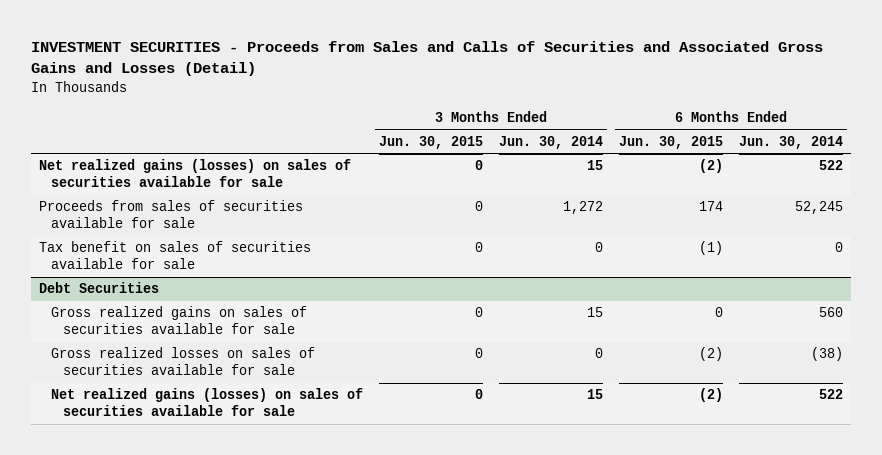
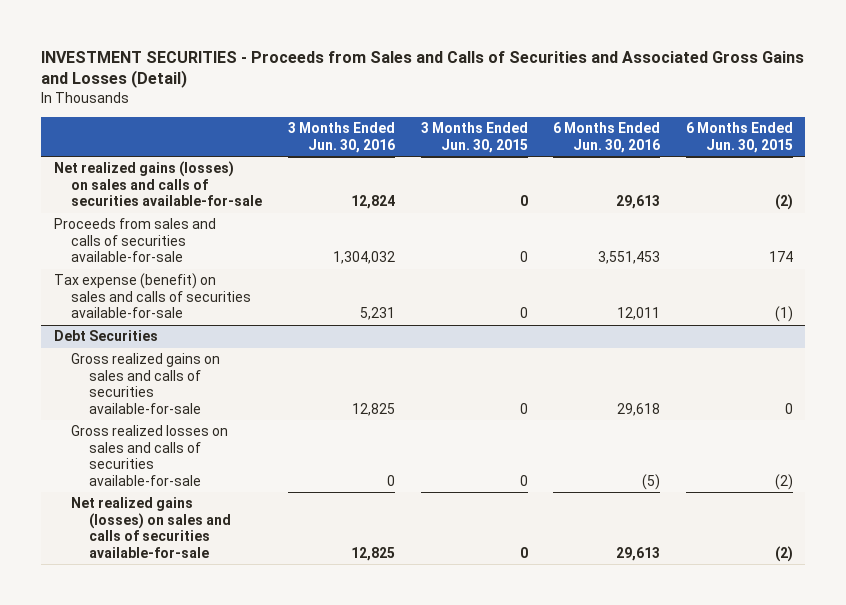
[499,135,604,149] Jun. 30, 2014 -> none
[739,135,844,149] Jun. 30, 2014 -> none
none -> [287,122,395,153] 3 Months Ended Jun. 30, 2016
none -> [553,122,661,153] 6 Months Ended Jun. 30, 2016
[39,159,352,188] Net realized gains (losses) on sales of securities available for sale -> [53,161,263,207] Net realized gains (losses) on sales and calls of securities available-for-sale
[39,200,304,229] Proceeds from sales of securities available for sale -> [53,218,216,263] Proceeds from sales and calls of securities available-for-sale
[39,241,312,270] Tax benefit on sales of securities available for sale -> [53,273,252,319] Tax expense (benefit) on sales and calls of securities available-for-sale
[51,306,308,335] Gross realized gains on sales of securities available for sale -> [71,353,221,414] Gross realized gains on sales and calls of securities available-for-sale
[51,347,316,376] Gross realized losses on sales of securities available for sale -> [71,425,229,486] Gross realized losses on sales and calls of securities available-for-sale
[51,388,364,417] Net realized gains (losses) on sales of securities available for sale -> [71,497,232,558] Net realized gains (losses) on sales and calls of securities available-for-sale

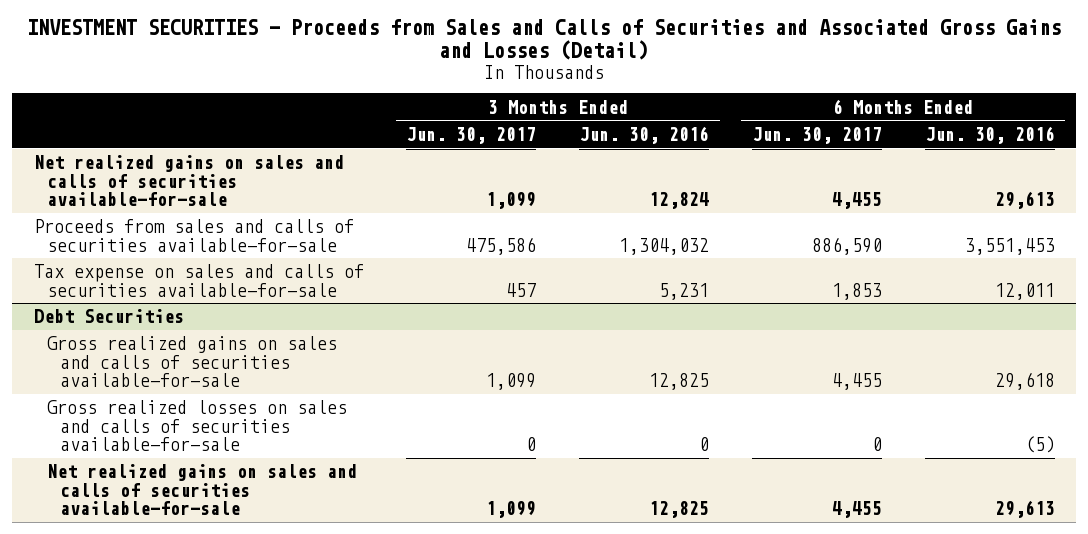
[420,122,528,153] 3 Months Ended Jun. 30, 2015 -> none
[685,122,793,153] 6 Months Ended Jun. 30, 2015 -> none
none -> [406,126,537,144] Jun. 30, 2017
none -> [751,126,882,144] Jun. 30, 2017
[53,161,263,207] Net realized gains (losses) on sales and calls of securities available-for-sale -> [33,155,344,207] Net realized gains on sales and calls of securities available-for-sale
[53,273,252,319] Tax expense (benefit) on sales and calls of securities available-for-sale -> [33,264,364,297] Tax expense on sales and calls of securities available-for-sale
[71,497,232,558] Net realized gains (losses) on sales and calls of securities available-for-sale -> [47,464,358,516] Net realized gains on sales and calls of securities available-for-sale

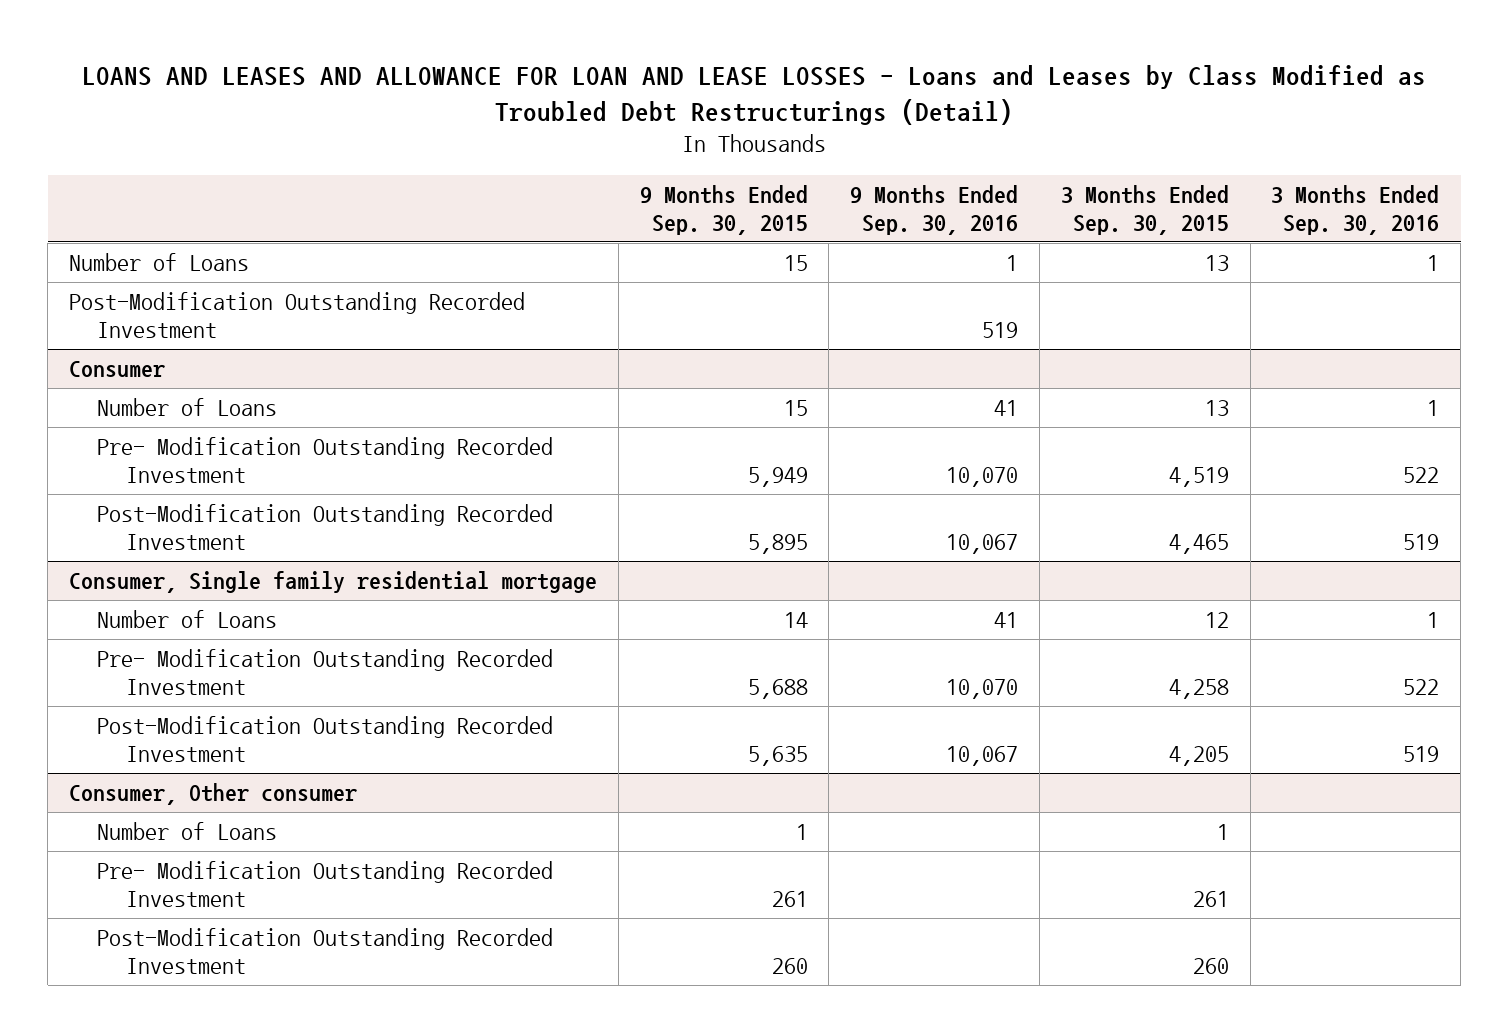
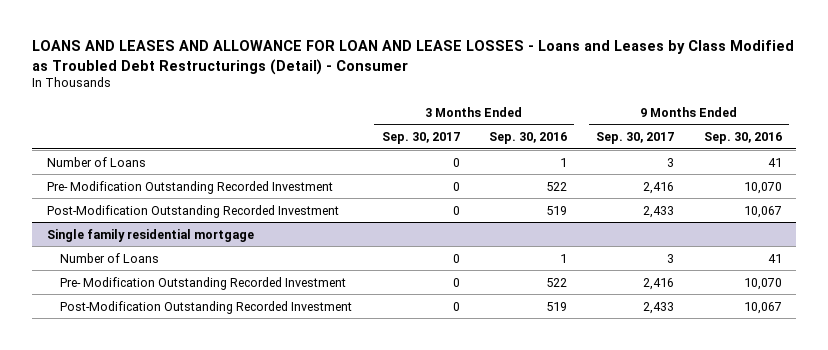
[82,64,1427,125] LOANS AND LEASES AND ALLOWANCE FOR LOAN AND LEASE LOSSES - Loans and Leases by Class Modified as Troubled Debt Restructurings (Detail) -> [32,40,795,75] LOANS AND LEASES AND ALLOWANCE FOR LOAN AND LEASE LOSSES - Loans and Leases by Class Modified as Troubled Debt Restructurings (Detail) - Consumer
[639,184,808,235] 9 Months Ended Sep. 30, 2015 -> none
[1060,184,1229,235] 3 Months Ended Sep. 30, 2015 -> none
none -> [381,132,460,145] Sep. 30, 2017
none -> [596,132,675,145] Sep. 30, 2017
[68,252,249,271] Number of Loans -> none
[68,291,525,338] Post-Modification Outstanding Recorded Investment -> none
[68,360,165,377] Consumer -> none
[68,570,597,593] Consumer, Single family residential mortgage -> [46,228,254,242] Single family residential mortgage
[68,782,357,805] Consumer, Other consumer -> none
[97,821,278,840] Number of Loans -> none
[97,860,554,907] Pre- Modification Outstanding Recorded Investment -> none
[97,927,554,974] Post-Modification Outstanding Recorded Investment -> none

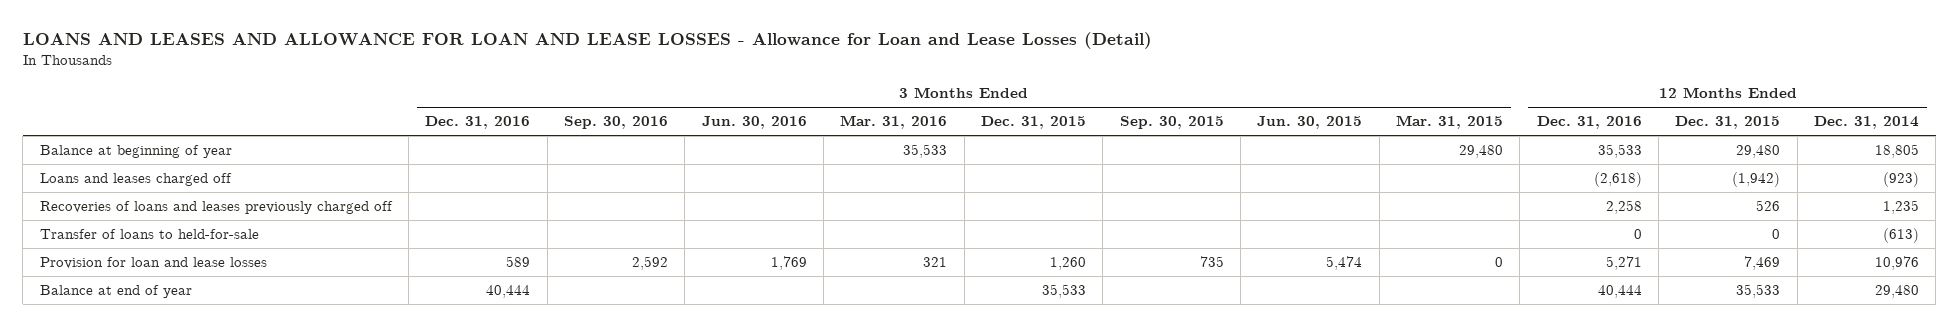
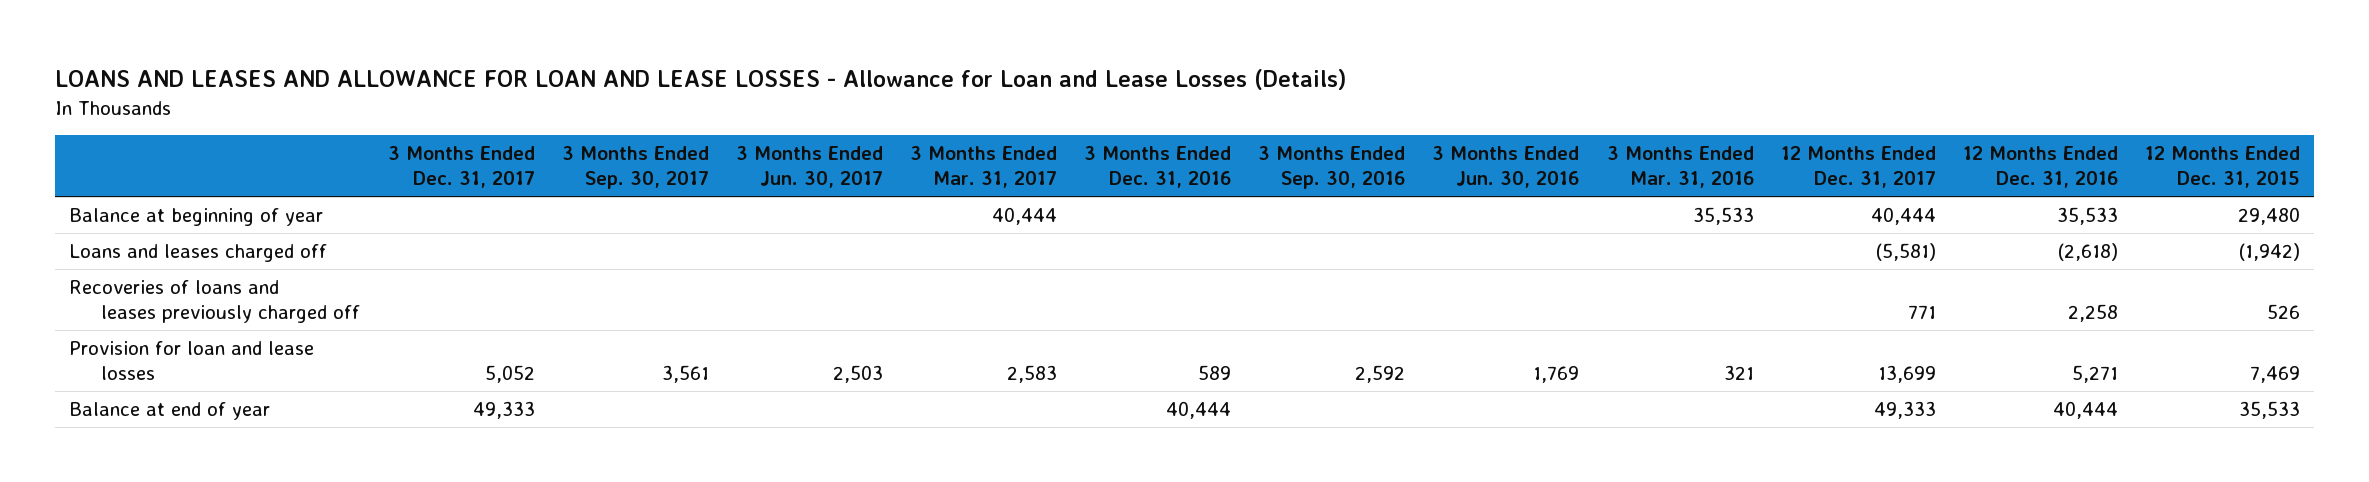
[22,32,1152,50] LOANS AND LEASES AND ALLOWANCE FOR LOAN AND LEASE LOSSES - Allowance for Loan and Lease Losses (Detail) -> [55,69,1347,91] LOANS AND LEASES AND ALLOWANCE FOR LOAN AND LEASE LOSSES - Allowance for Loan and Lease Losses (Details)
[981,116,1087,130] Dec. 31, 2015 -> none
[1119,116,1224,130] Sep. 30, 2015 -> none
[1257,116,1363,130] Jun. 30, 2015 -> none
[1396,115,1504,130] Mar. 31, 2015 -> none
[1814,116,1920,130] Dec. 31, 2014 -> none
none -> [387,146,535,189] 3 Months Ended Dec. 31, 2017
none -> [561,146,709,190] 3 Months Ended Sep. 30, 2017
none -> [735,146,883,189] 3 Months Ended Jun. 30, 2017
none -> [910,146,1058,189] 3 Months Ended Mar. 31, 2017
none -> [1780,146,1936,189] 12 Months Ended Dec. 31, 2017
[39,229,259,240] Transfer of loans to held-for-sale -> none

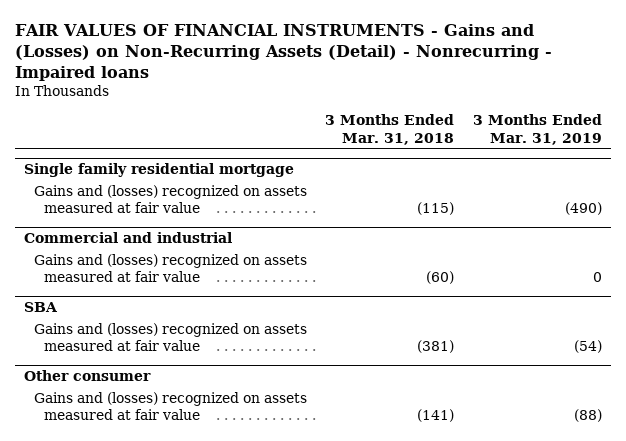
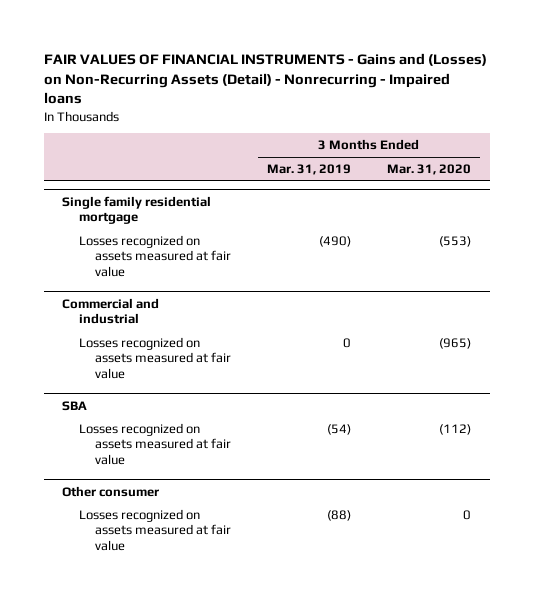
[325,114,455,145] 3 Months Ended Mar. 31, 2018 -> none
none -> [387,164,472,176] Mar. 31, 2020
[34,184,308,214] Gains and (losses) recognized on assets measured at fair value -> [78,235,232,277] Losses recognized on assets measured at fair value
[34,253,308,283] Gains and (losses) recognized on assets measured at fair value -> [78,337,232,379] Losses recognized on assets measured at fair value
[34,322,308,352] Gains and (losses) recognized on assets measured at fair value -> [78,423,232,465] Losses recognized on assets measured at fair value
[34,391,308,421] Gains and (losses) recognized on assets measured at fair value -> [78,509,232,551] Losses recognized on assets measured at fair value

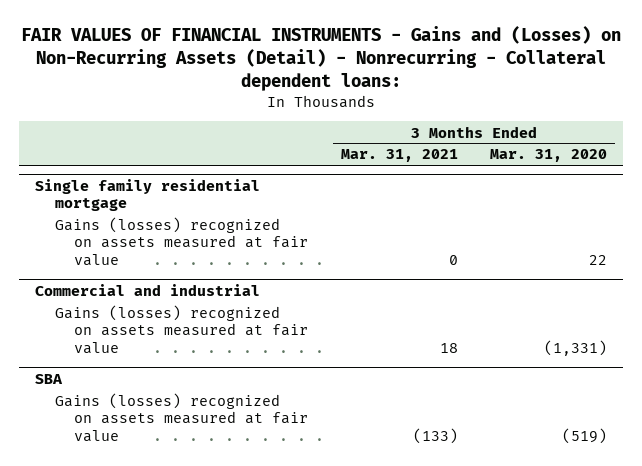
[43,52,487,105] FAIR VALUES OF FINANCIAL INSTRUMENTS - Gains and (Losses) on Non-Recurring Assets (Detail) - Nonrecurring - Impaired loans -> [21,26,622,91] FAIR VALUES OF FINANCIAL INSTRUMENTS - Gains and (Losses) on Non-Recurring Assets (Detail) - Nonrecurring - Collateral dependent loans:
[267,164,352,176] Mar. 31, 2019 -> none
none -> [340,149,458,163] Mar. 31, 2021
[78,235,232,277] Losses recognized on assets measured at fair value -> [54,217,309,266] Gains (losses) recognized on assets measured at fair value
[439,236,472,248] (553) -> [589,254,608,265] 22
[78,337,232,379] Losses recognized on assets measured at fair value -> [54,305,309,354] Gains (losses) recognized on assets measured at fair value
[439,338,472,350] (965) -> [544,339,608,356] (1,331)
[61,485,159,497] Other consumer -> none
[78,509,232,551] Losses recognized on assets measured at fair value -> none
[78,423,232,465] Losses recognized on assets measured at fair value -> [54,393,309,442] Gains (losses) recognized on assets measured at fair value
[439,424,472,436] (112) -> [562,427,608,444] (519)

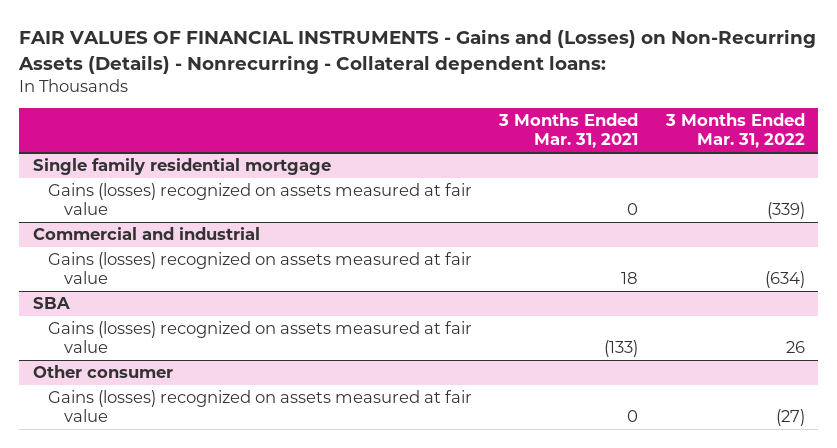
[21,26,622,91] FAIR VALUES OF FINANCIAL INSTRUMENTS - Gains and (Losses) on Non-Recurring Assets (Detail) - Nonrecurring - Collateral dependent loans: -> [18,29,817,74] FAIR VALUES OF FINANCIAL INSTRUMENTS - Gains and (Losses) on Non-Recurring Assets (Details) - Nonrecurring - Collateral dependent loans:
[490,149,608,163] Mar. 31, 2020 -> none
none -> [664,113,805,149] 3 Months Ended Mar. 31, 2022
none -> [32,365,173,379] Other consumer
none -> [48,390,473,423] Gains (losses) recognized on assets measured at fair value

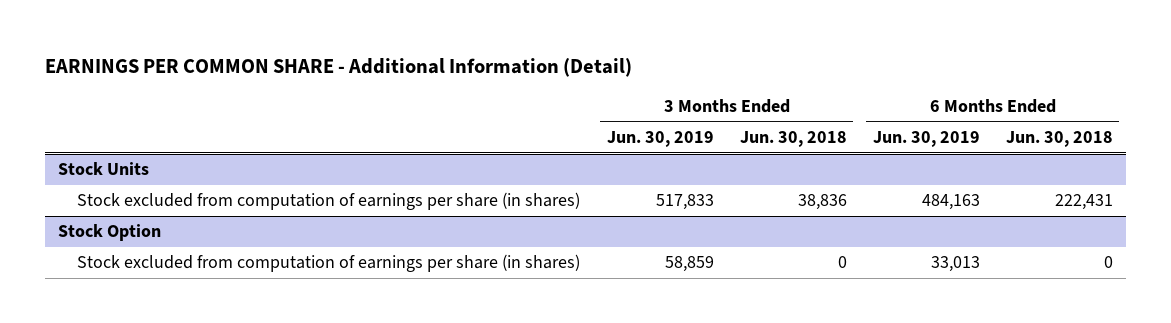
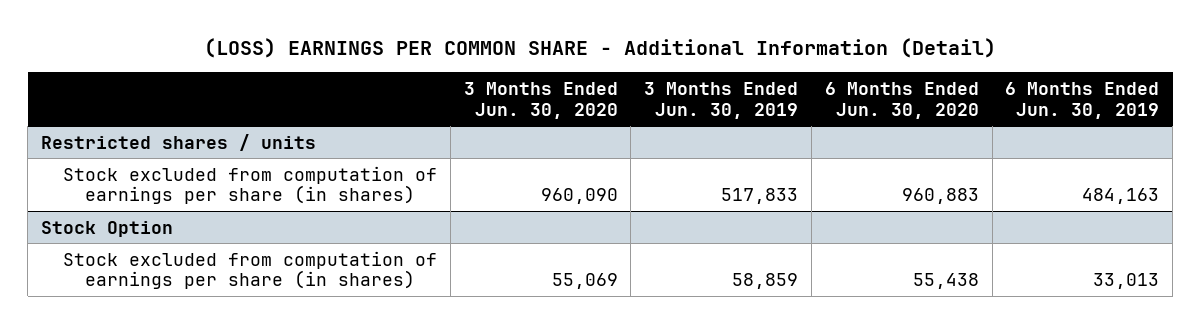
[44,57,632,77] EARNINGS PER COMMON SHARE - Additional Information (Detail) -> [204,37,997,58] (LOSS) EARNINGS PER COMMON SHARE - Additional Information (Detail)
[739,131,847,148] Jun. 30, 2018 -> none
[1005,131,1113,148] Jun. 30, 2018 -> none
none -> [463,82,618,119] 3 Months Ended Jun. 30, 2020
none -> [824,82,979,119] 6 Months Ended Jun. 30, 2020
[57,162,149,176] Stock Units -> [40,133,316,151] Restricted shares / units

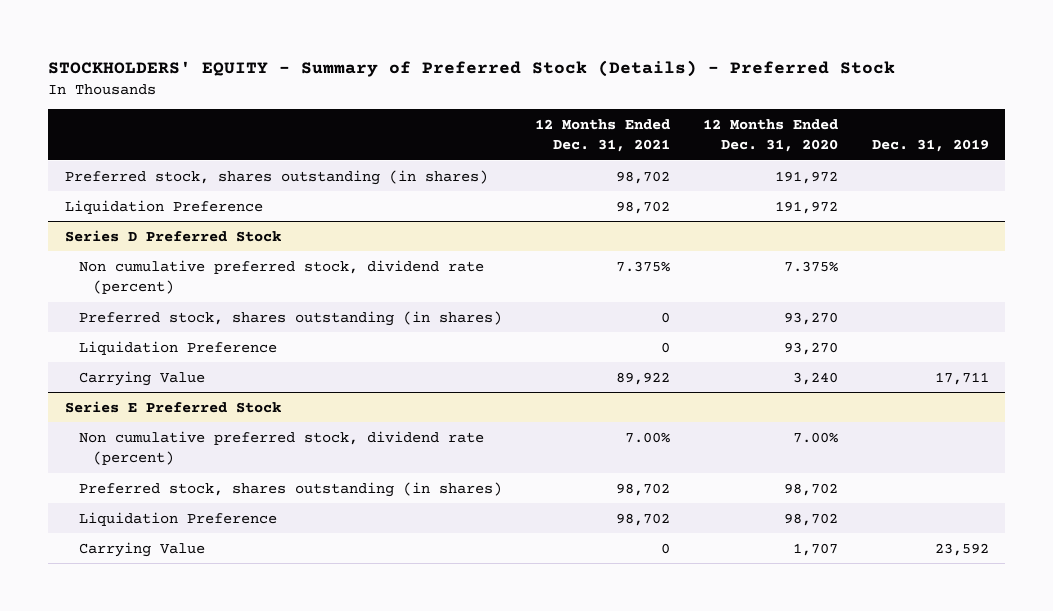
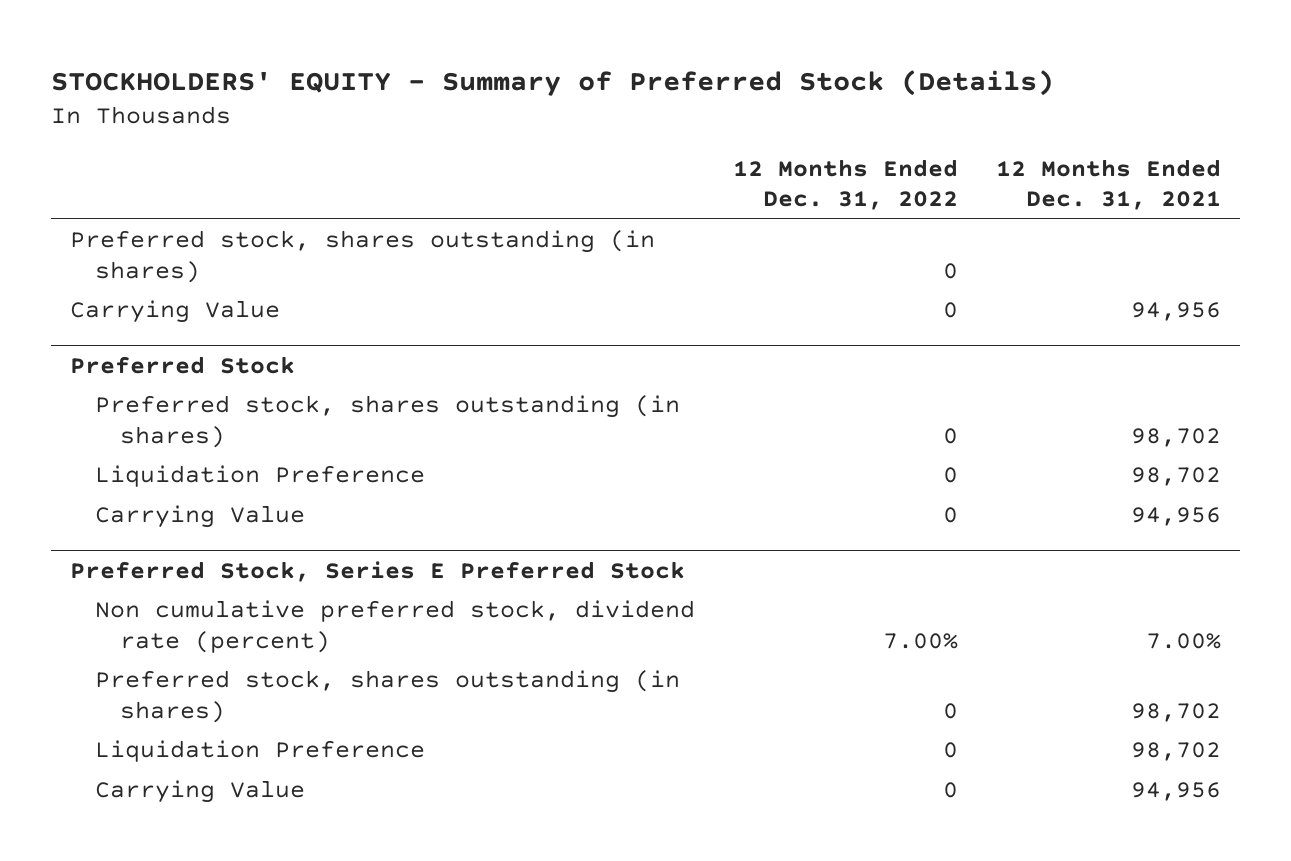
[48,59,896,77] STOCKHOLDERS' EQUITY - Summary of Preferred Stock (Details) - Preferred Stock -> [50,69,1054,96] STOCKHOLDERS' EQUITY - Summary of Preferred Stock (Details)
[703,118,839,153] 12 Months Ended Dec. 31, 2020 -> none
[871,139,989,153] Dec. 31, 2019 -> none
none -> [732,158,958,211] 12 Months Ended Dec. 31, 2022
none -> [69,230,655,284] Preferred stock, shares outstanding (in shares)
none -> [69,300,280,324] Carrying Value
none -> [69,355,295,374] Preferred Stock
[64,229,281,242] Series D Preferred Stock -> none
[79,259,485,294] Non cumulative preferred stock, dividend rate (percent) -> none
[79,310,503,326] Preferred stock, shares outstanding (in shares) -> none
[79,340,278,355] Liquidation Preference -> none
[616,371,671,385] 89,922 -> [1130,507,1221,527] 94,956
[64,400,281,413] Series E Preferred Stock -> [69,560,685,582] Preferred Stock, Series E Preferred Stock
[661,542,671,554] 0 -> [1130,782,1221,802] 94,956

